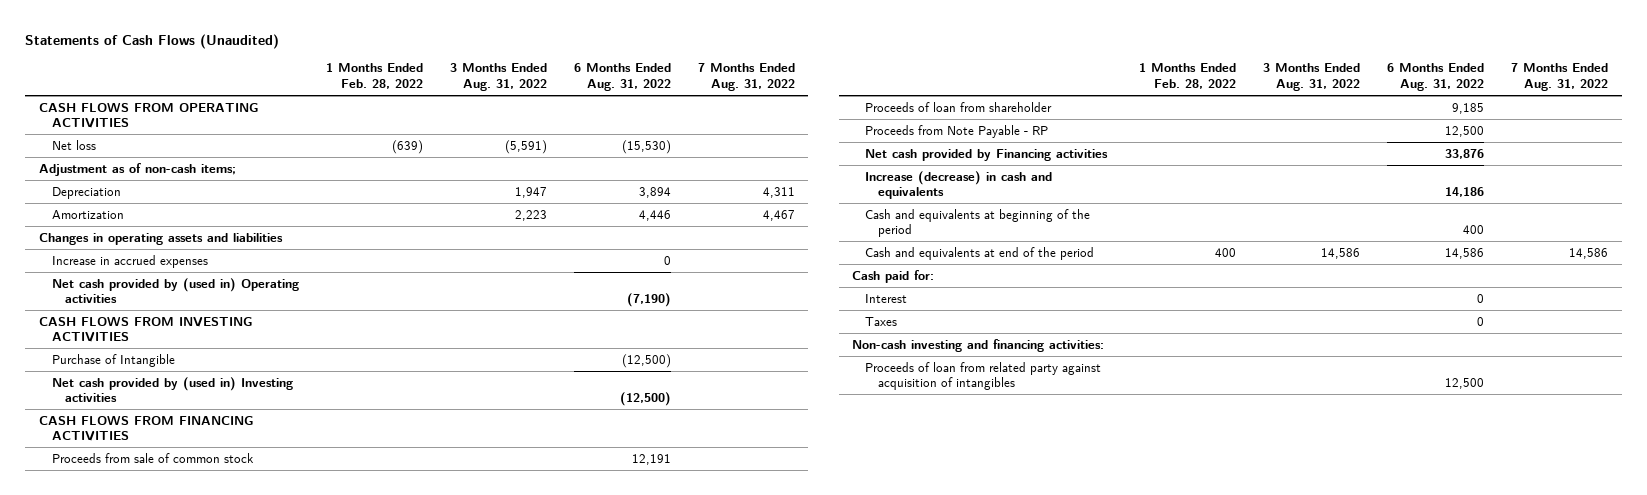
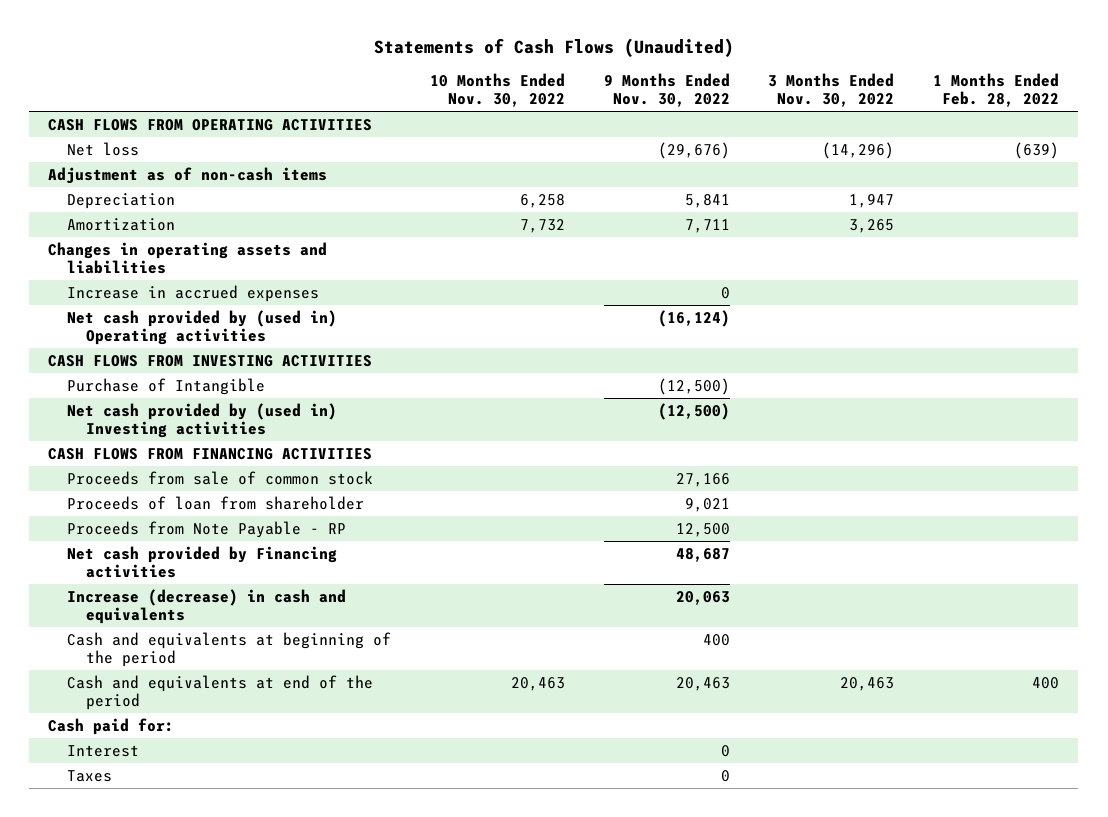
[449,63,547,92] 3 Months Ended Aug. 31, 2022 -> none
[573,63,671,92] 6 Months Ended Aug. 31, 2022 -> none
[697,63,795,92] 7 Months Ended Aug. 31, 2022 -> none
none -> [430,72,566,108] 10 Months Ended Nov. 30, 2022
none -> [603,72,730,108] 9 Months Ended Nov. 30, 2022
none -> [768,72,895,108] 3 Months Ended Nov. 30, 2022
[38,162,236,176] Adjustment as of non-cash items; -> [48,166,328,183] Adjustment as of non-cash items
[852,338,1105,352] Non-cash investing and financing activities: -> none
[865,361,1102,391] Proceeds of loan from related party against acquisition of intangibles -> none

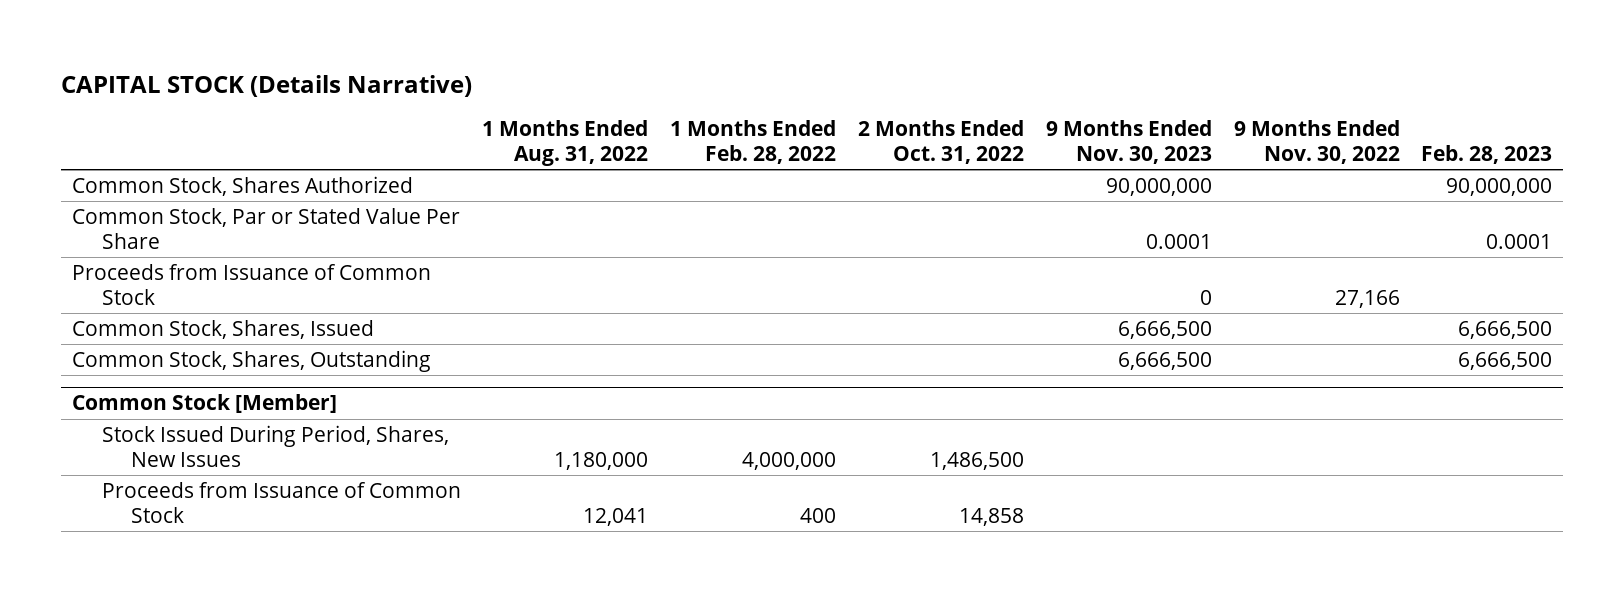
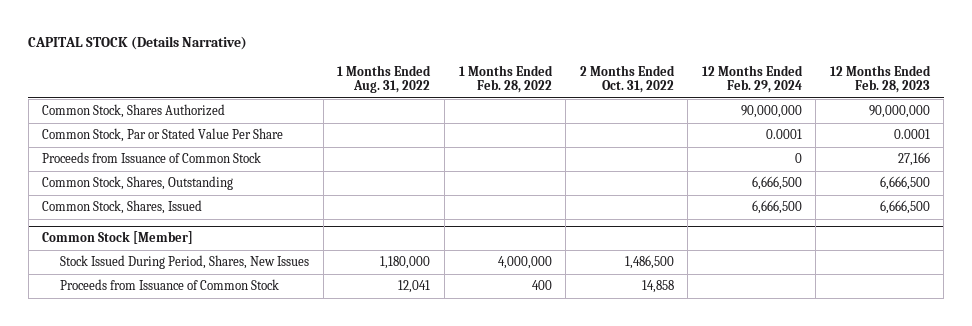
[1045,120,1212,164] 9 Months Ended Nov. 30, 2023 -> none
[1233,120,1400,164] 9 Months Ended Nov. 30, 2022 -> none
[1421,144,1553,164] Feb. 28, 2023 -> none
none -> [701,64,803,93] 12 Months Ended Feb. 29, 2024
none -> [829,64,931,93] 12 Months Ended Feb. 28, 2023
[71,319,374,339] Common Stock, Shares, Issued -> [42,200,203,215] Common Stock, Shares, Issued

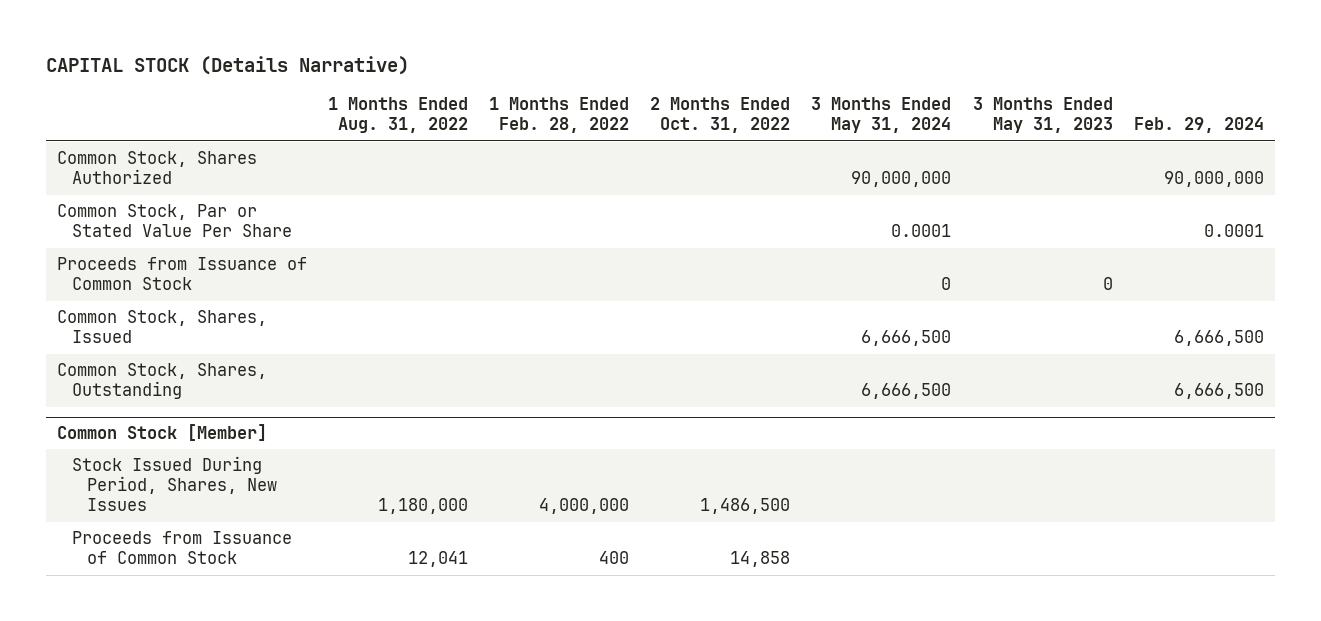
[701,64,803,93] 12 Months Ended Feb. 29, 2024 -> none
[829,64,931,93] 12 Months Ended Feb. 28, 2023 -> none
none -> [811,97,952,134] 3 Months Ended May 31, 2024
none -> [972,97,1113,134] 3 Months Ended May 31, 2023
none -> [1133,117,1264,134] Feb. 29, 2024
[42,176,234,191] Common Stock, Shares, Outstanding -> [56,363,267,400] Common Stock, Shares, Outstanding

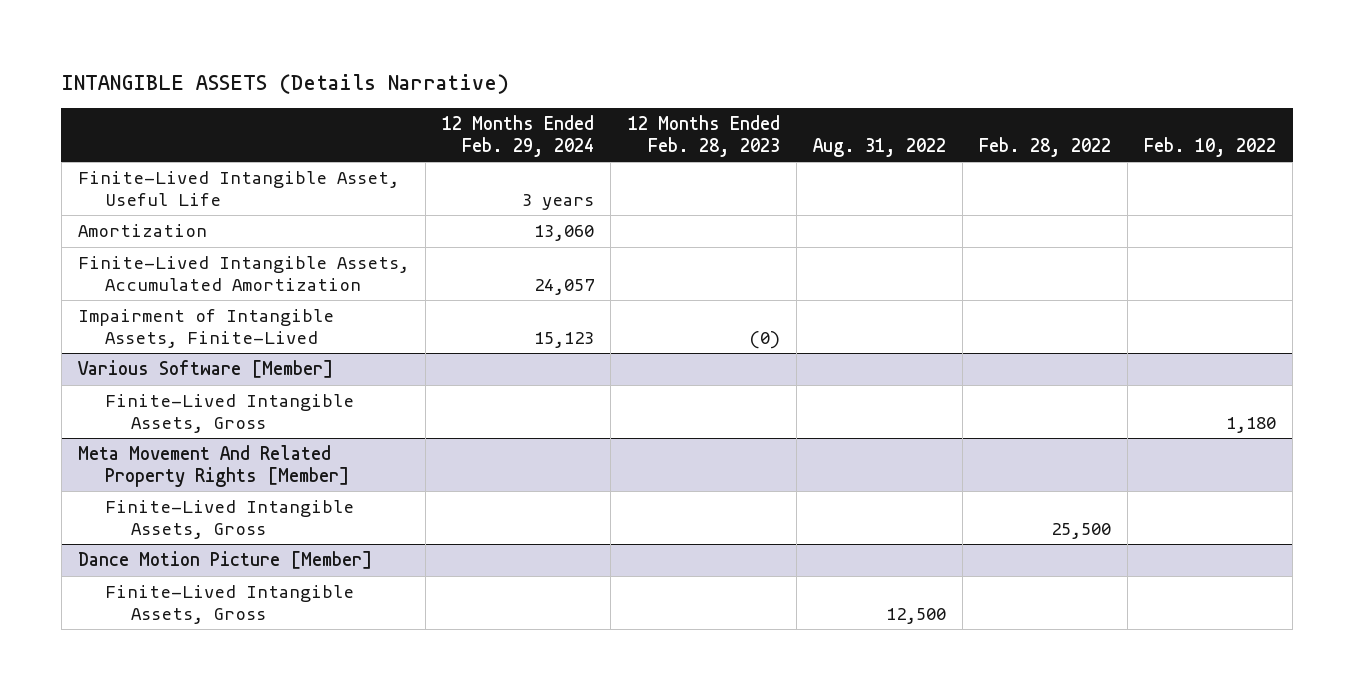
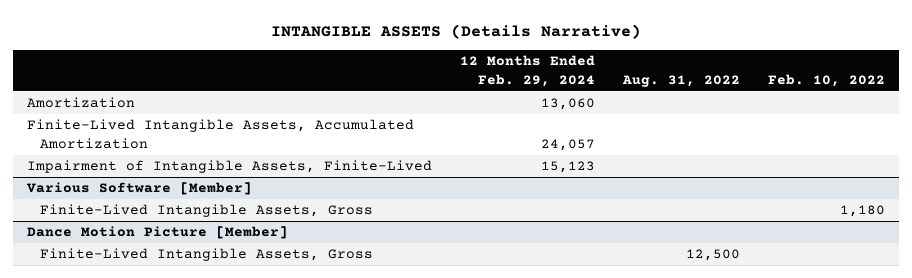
[627,115,780,157] 12 Months Ended Feb. 28, 2023 -> none
[978,136,1111,157] Feb. 28, 2022 -> none
[78,171,400,206] Finite-Lived Intangible Asset, Useful Life -> none
[78,445,349,487] Meta Movement And Related Property Rights [Member] -> none
[104,500,354,539] Finite-Lived Intangible Assets, Gross -> none

